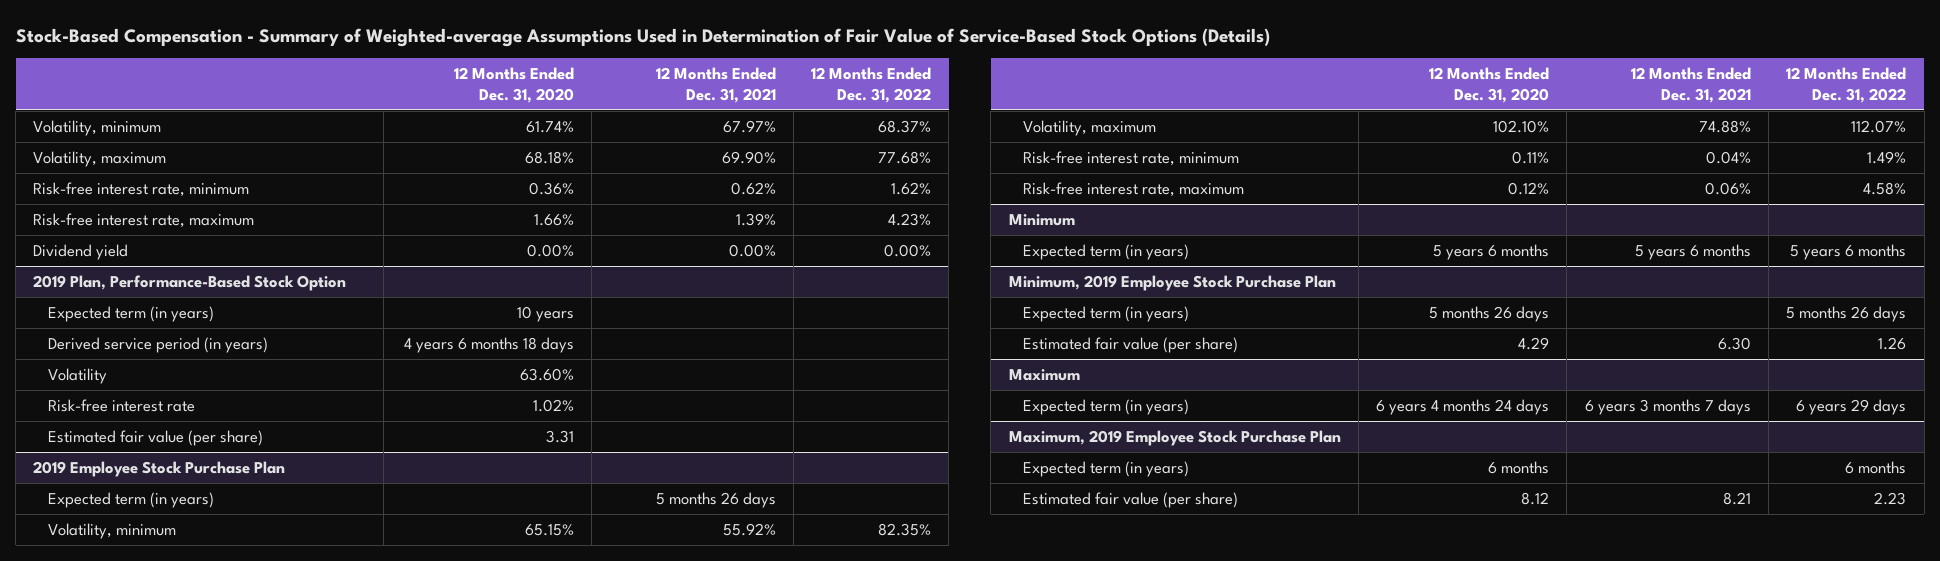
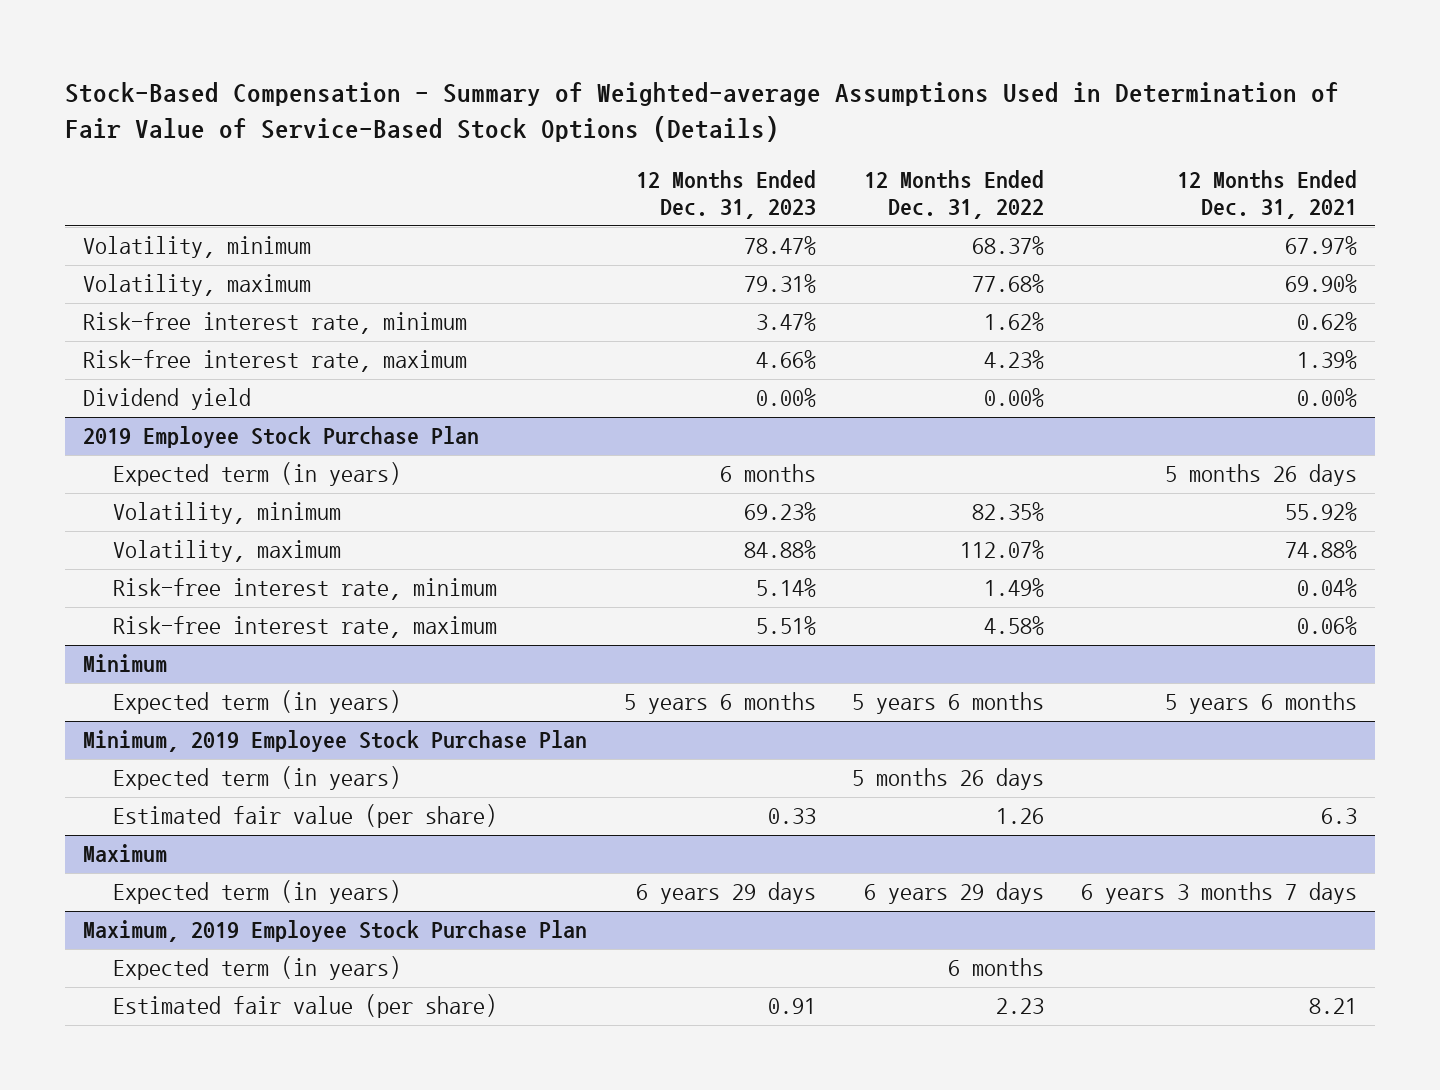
[453,67,574,103] 12 Months Ended Dec. 31, 2020 -> none
none -> [635,170,816,220] 12 Months Ended Dec. 31, 2023
[33,274,347,291] 2019 Plan, Performance-Based Stock Option -> none
[48,305,215,322] Expected term (in years) -> none
[48,336,269,353] Derived service period (in years) -> none
[48,367,108,384] Volatility -> none
[48,398,196,412] Risk-free interest rate -> none
[48,429,264,446] Estimated fair value (per share) -> none
[1717,336,1751,350] 6.30 -> [1320,808,1357,825] 6.3

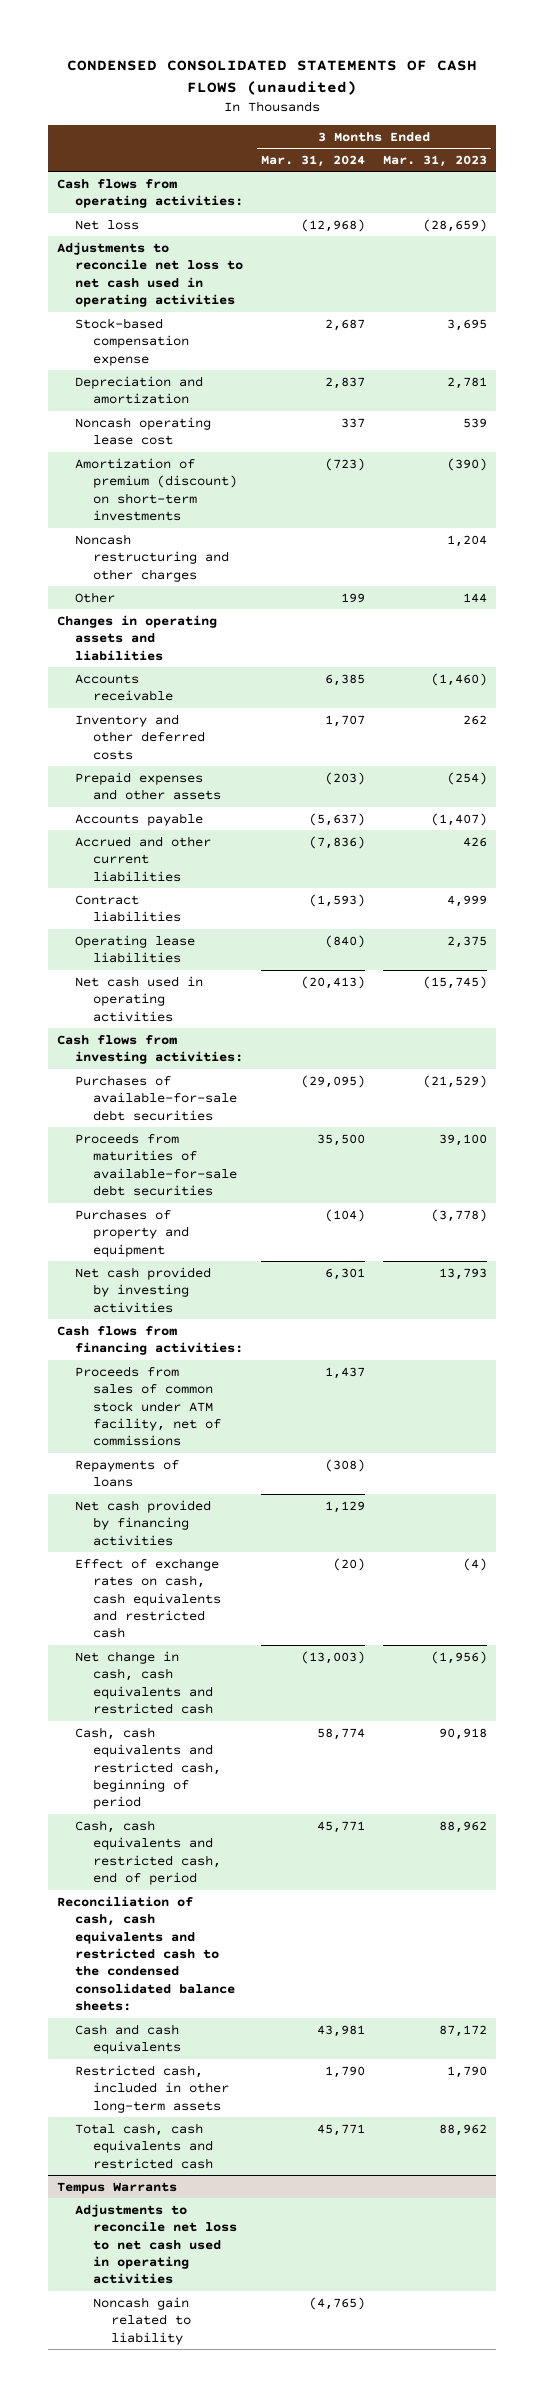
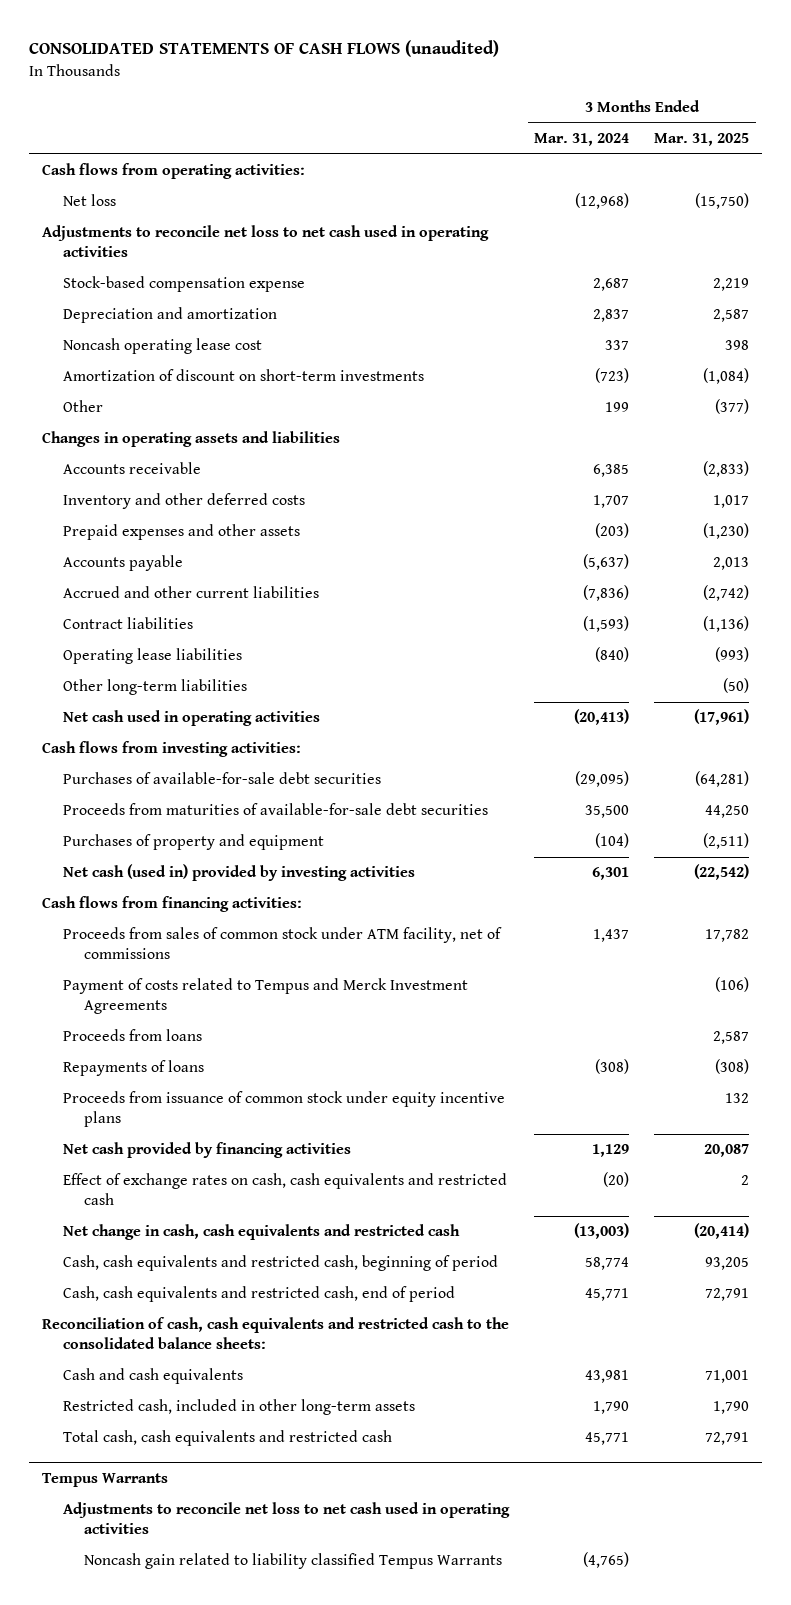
[66,59,477,95] CONDENSED CONSOLIDATED STATEMENTS OF CASH FLOWS (unaudited) -> [29,40,500,58] CONSOLIDATED STATEMENTS OF CASH FLOWS (unaudited)
[382,154,487,167] Mar. 31, 2023 -> none
none -> [654,132,750,146] Mar. 31, 2025
[75,533,230,582] Noncash restructuring and other charges -> none
[75,457,238,522] Amortization of premium (discount) on short-term investments -> [63,369,425,382] Amortization of discount on short-term investments
none -> [63,679,248,696] Other long-term liabilities
[75,1266,212,1313] Net cash provided by investing activities -> [63,864,416,882] Net cash (used in) provided by investing activities
none -> [63,978,469,1015] Payment of costs related to Tempus and Merck Investment Agreements
none -> [63,1029,203,1042] Proceeds from loans
none -> [63,1091,506,1128] Proceeds from issuance of common stock under equity incentive plans
[57,1895,236,2012] Reconciliation of cash, cash equivalents and restricted cash to the condensed consolidated balance sheets: -> [42,1317,510,1350] Reconciliation of cash, cash equivalents and restricted cash to the consolidated balance sheets:
[93,2296,192,2345] Noncash gain related to liability -> [84,1553,503,1570] Noncash gain related to liability classified Tempus Warrants

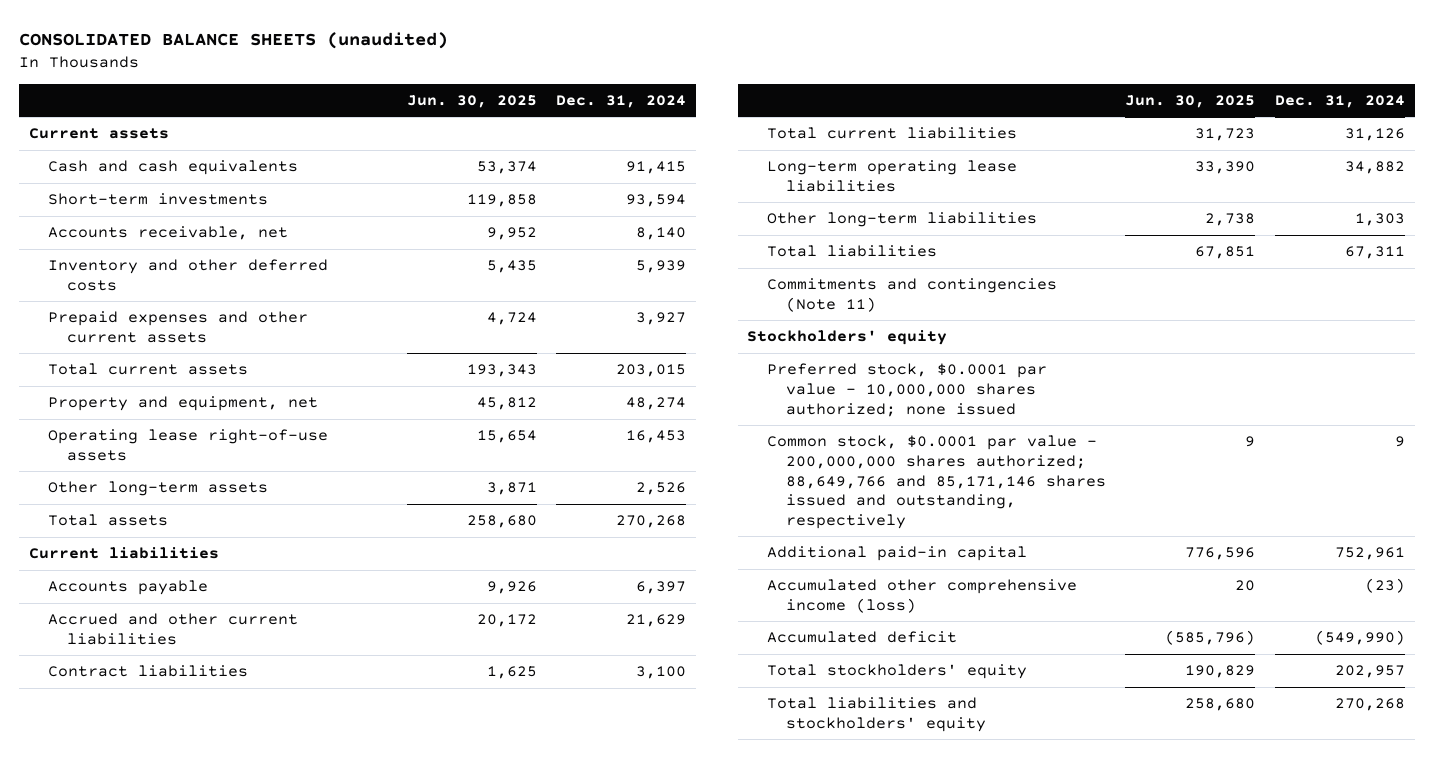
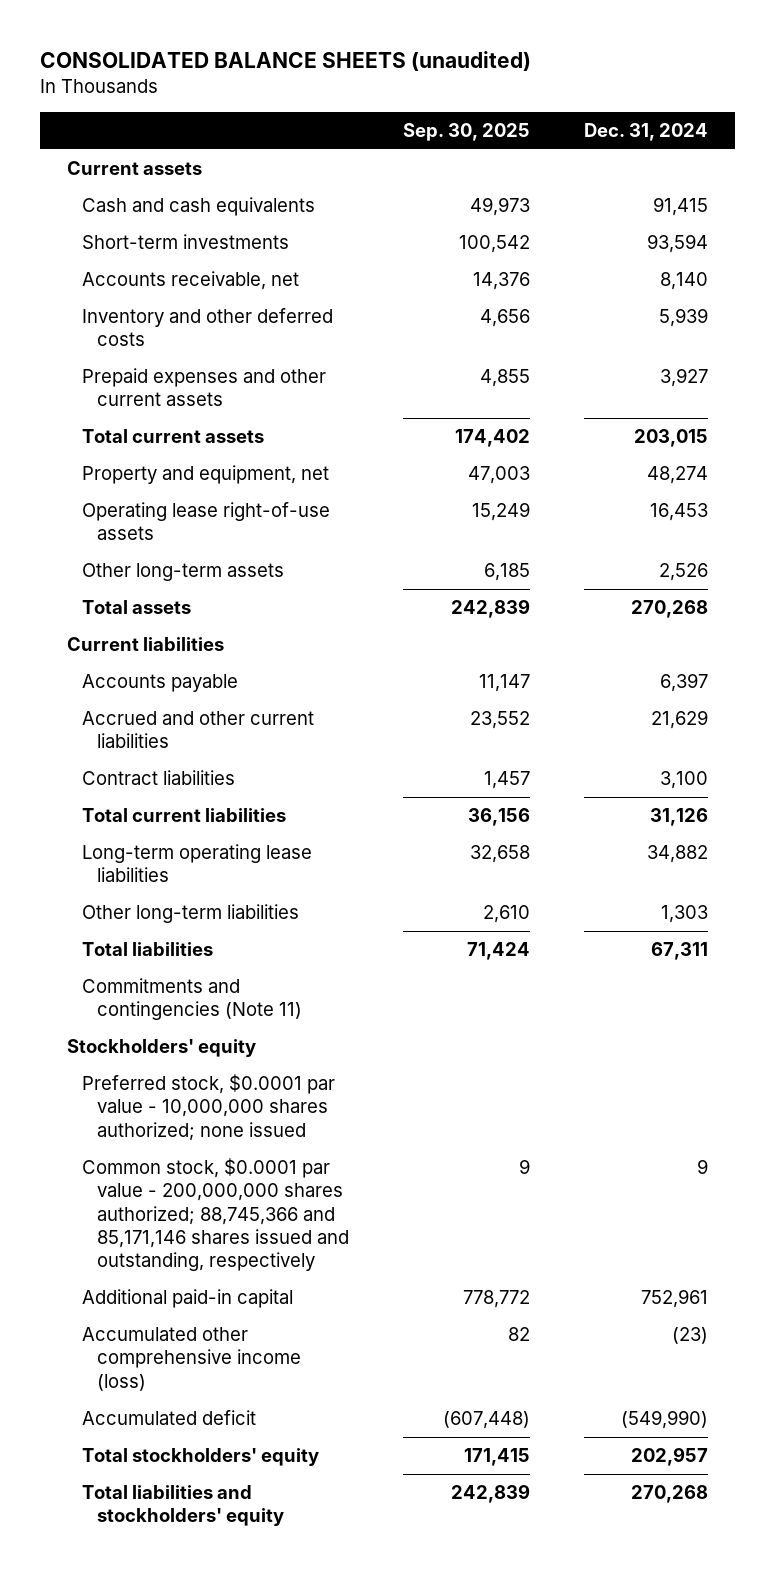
[406,94,537,108] Jun. 30, 2025 -> none
none -> [402,122,530,141] Sep. 30, 2025
[766,435,1106,530] Common stock, $0.0001 par value - 200,000,000 shares authorized; 88,649,766 and 85,171,146 shares issued and outstanding, respectively -> [81,1158,349,1272] Common stock, $0.0001 par value - 200,000,000 shares authorized; 88,745,366 and 85,171,146 shares issued and outstanding, respectively

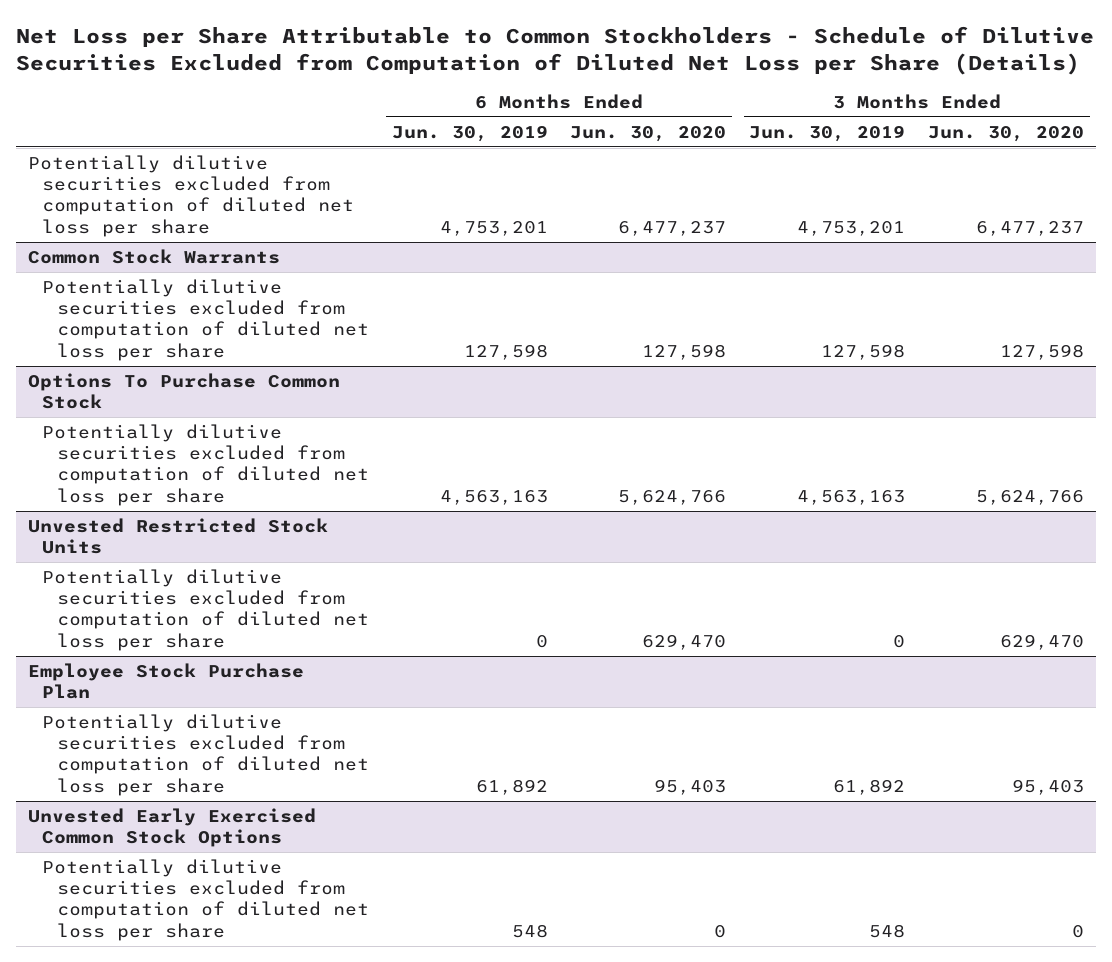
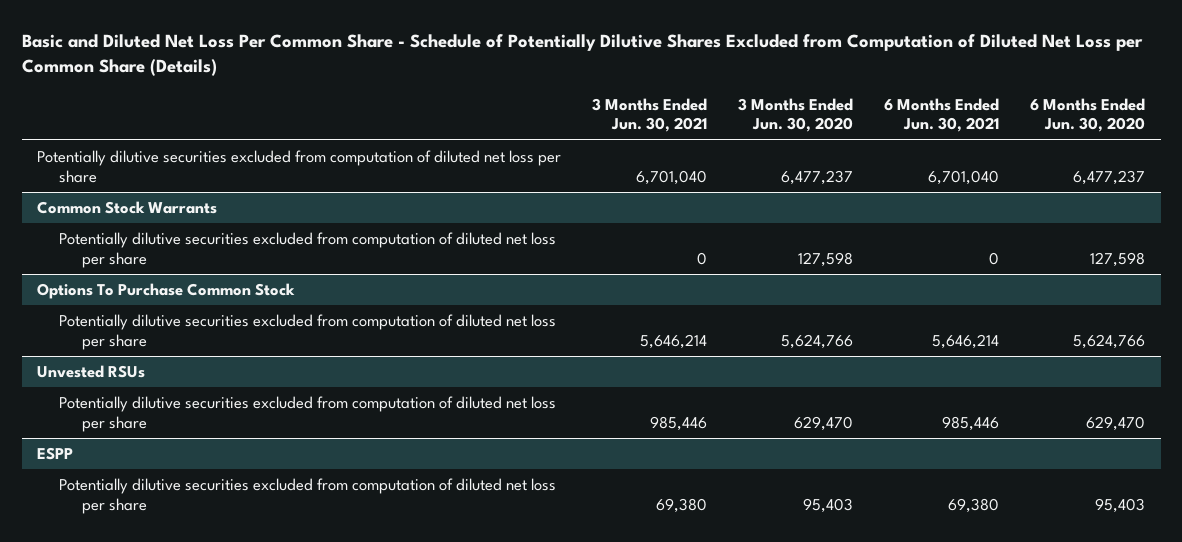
[16,26,1095,75] Net Loss per Share Attributable to Common Stockholders - Schedule of Dilutive Securities Excluded from Computation of Diluted Net Loss per Share (Details) -> [21,34,1143,77] Basic and Diluted Net Loss Per Common Share - Schedule of Potentially Dilutive Shares Excluded from Computation of Diluted Net Loss per Common Share (Details)
[391,124,548,142] Jun. 30, 2019 -> none
[749,124,906,142] Jun. 30, 2019 -> none
none -> [592,97,708,133] 3 Months Ended Jun. 30, 2021
none -> [884,97,1000,133] 6 Months Ended Jun. 30, 2021
[27,517,328,555] Unvested Restricted Stock Units -> [37,365,146,379] Unvested RSUs
[27,662,304,700] Employee Stock Purchase Plan -> [37,447,74,461] ESPP
[27,807,316,848] Unvested Early Exercised Common Stock Options -> none
[42,858,369,941] Potentially dilutive securities excluded from computation of diluted net loss per share -> none

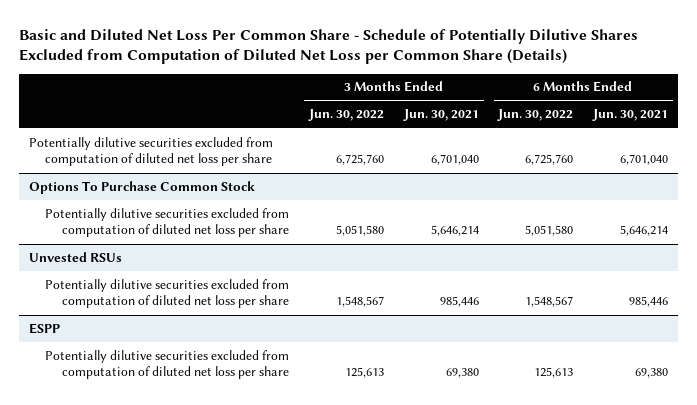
[738,97,854,133] 3 Months Ended Jun. 30, 2020 -> none
[1030,97,1146,133] 6 Months Ended Jun. 30, 2020 -> none
none -> [308,109,385,122] Jun. 30, 2022
none -> [497,109,574,122] Jun. 30, 2022
[37,201,218,215] Common Stock Warrants -> none
[59,232,557,268] Potentially dilutive securities excluded from computation of diluted net loss per share -> none

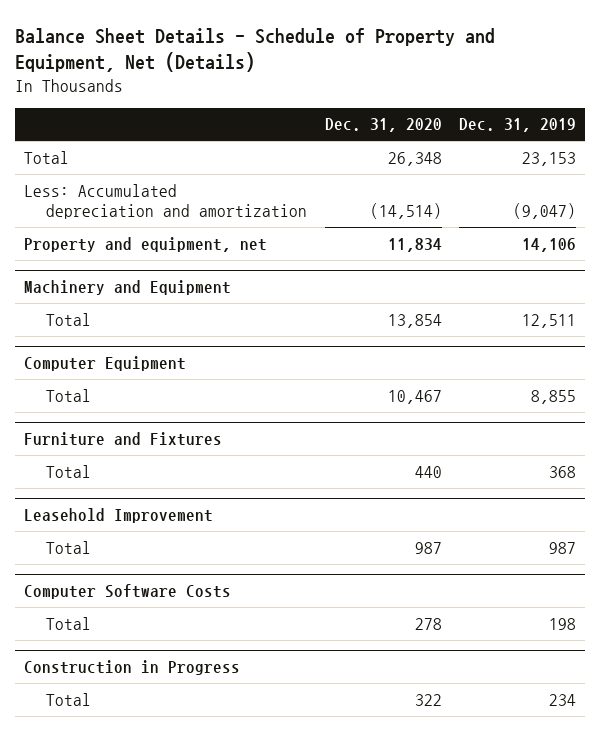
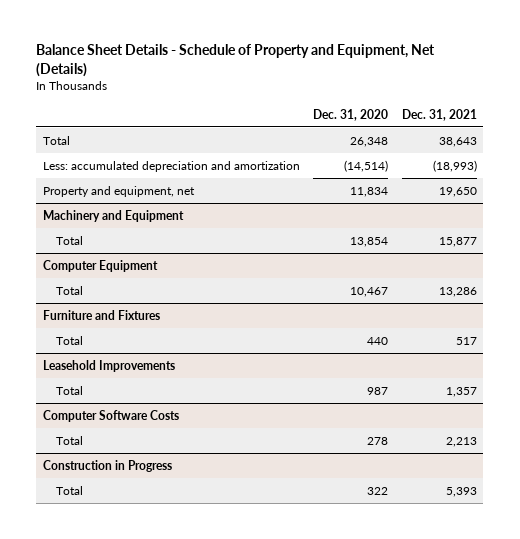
[459,118,577,133] Dec. 31, 2019 -> none
none -> [401,108,477,121] Dec. 31, 2021
[24,183,308,220] Less: Accumulated depreciation and amortization -> [42,160,300,172] Less: accumulated depreciation and amortization
[24,507,214,523] Leasehold Improvement -> [42,359,175,372] Leasehold Improvements

